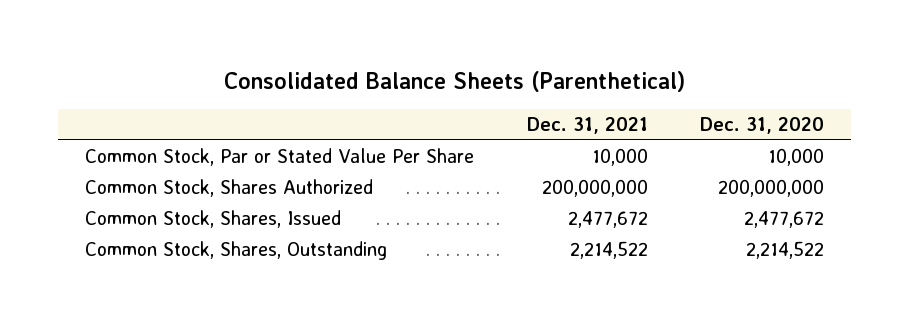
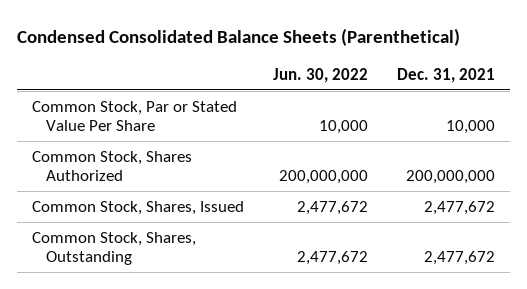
[223,71,685,93] Consolidated Balance Sheets (Parenthetical) -> [17,27,461,46] Condensed Consolidated Balance Sheets (Parenthetical)
[700,117,825,135] Dec. 31, 2020 -> none
none -> [273,67,369,83] Jun. 30, 2022
[569,241,648,260] 2,214,522 -> [424,251,496,266] 2,477,672

